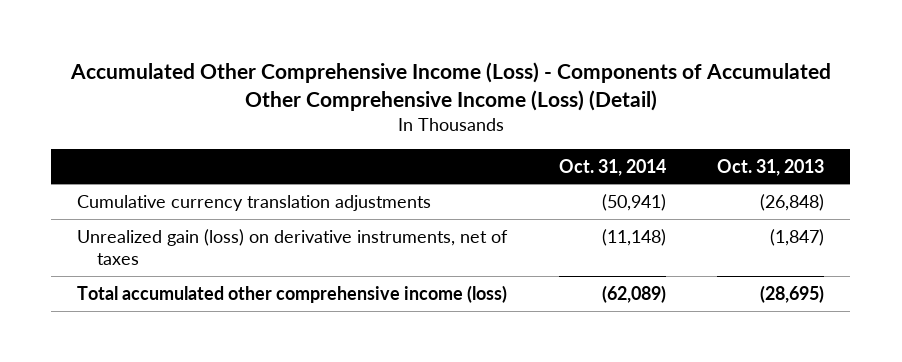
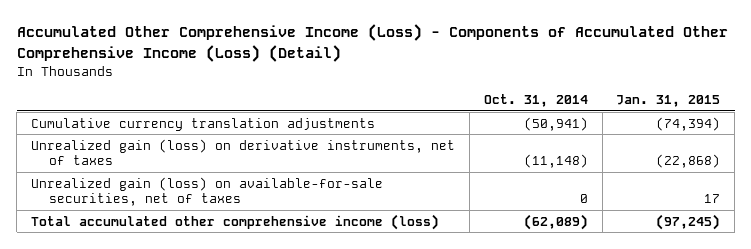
[717,158,825,176] Oct. 31, 2013 -> none
none -> [616,95,721,108] Jan. 31, 2015
none -> [31,176,384,207] Unrealized gain (loss) on available-for-sale securities, net of taxes

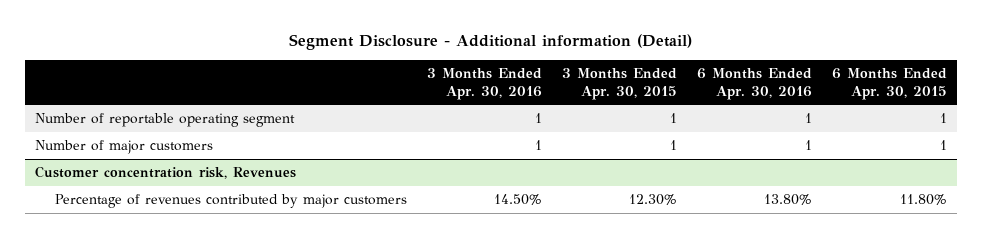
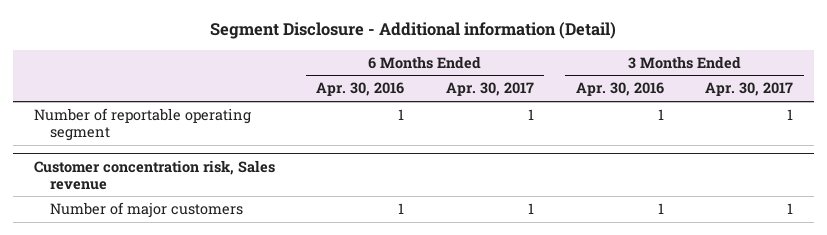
[562,68,678,100] 3 Months Ended Apr. 30, 2015 -> none
[832,68,948,100] 6 Months Ended Apr. 30, 2015 -> none
none -> [445,82,534,97] Apr. 30, 2017
none -> [705,82,794,97] Apr. 30, 2017
none -> [33,159,275,190] Customer concentration risk, Sales revenue
[35,166,297,180] Customer concentration risk, Revenues -> none
[55,194,408,209] Percentage of revenues contributed by major customers -> none

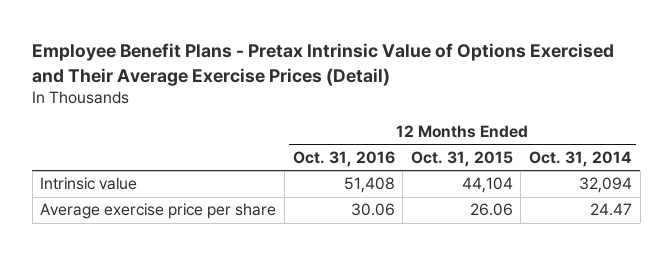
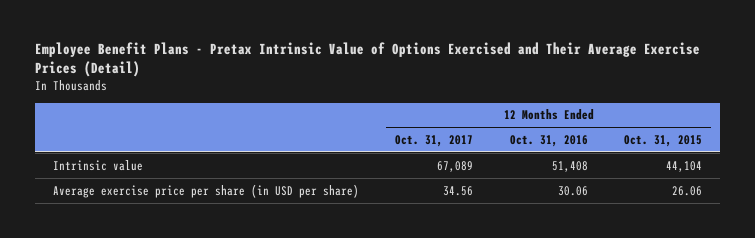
[528,151,632,168] Oct. 31, 2014 -> none
none -> [395,134,474,147] Oct. 31, 2017
[40,203,277,220] Average exercise price per share -> [52,183,359,198] Average exercise price per share (in USD per share)

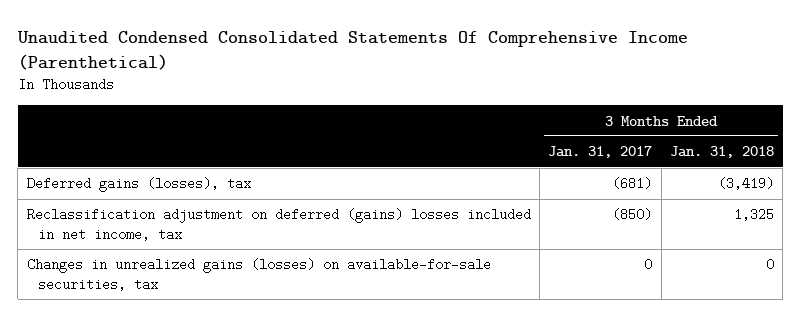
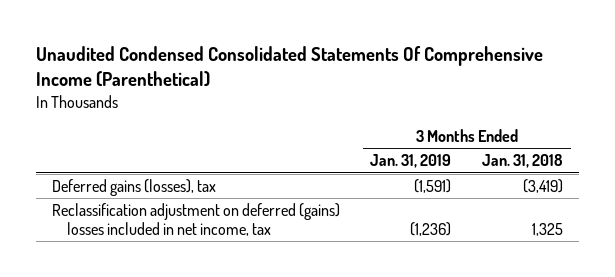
[548,146,653,159] Jan. 31, 2017 -> none
none -> [370,154,452,169] Jan. 31, 2019
[26,258,491,291] Changes in unrealized gains (losses) on available-for-sale securities, tax -> none

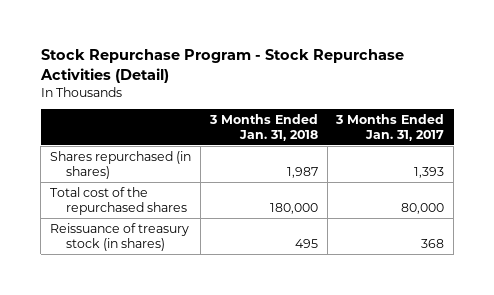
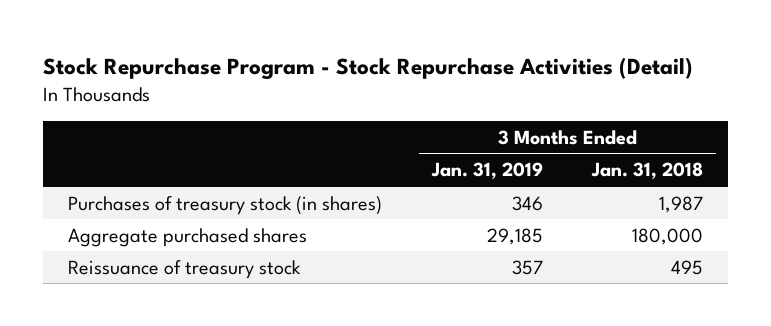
[335,113,445,142] 3 Months Ended Jan. 31, 2017 -> none
none -> [430,162,543,180] Jan. 31, 2019
[49,150,191,179] Shares repurchased (in shares) -> [68,195,383,215] Purchases of treasury stock (in shares)
[49,186,188,215] Total cost of the repurchased shares -> [68,227,308,247] Aggregate purchased shares
[49,222,189,251] Reissuance of treasury stock (in shares) -> [68,259,302,279] Reissuance of treasury stock

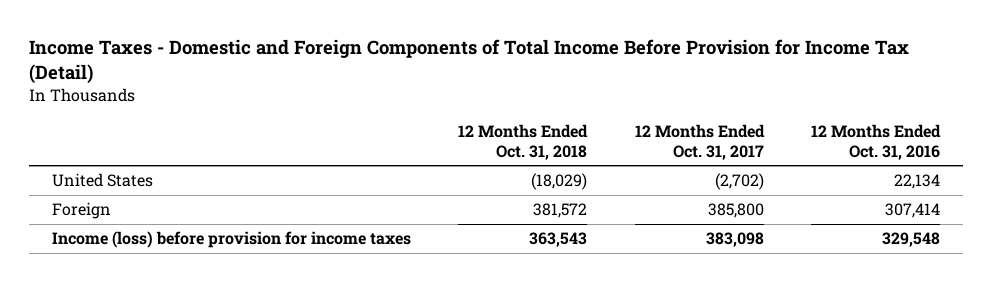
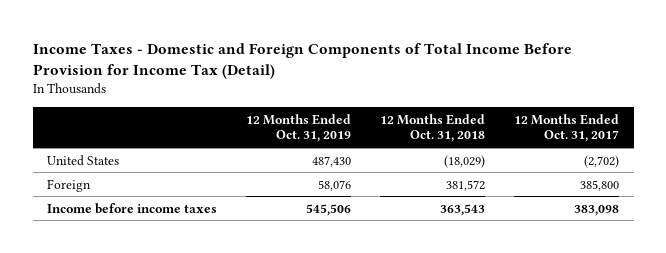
[810,124,941,160] 12 Months Ended Oct. 31, 2016 -> none
none -> [246,113,352,143] 12 Months Ended Oct. 31, 2019
[52,231,412,249] Income (loss) before provision for income taxes -> [47,202,218,214] Income before income taxes

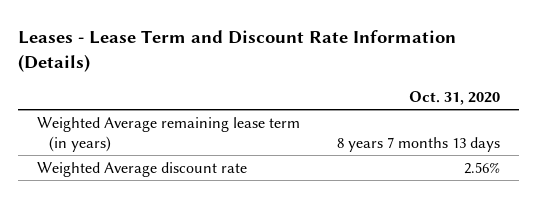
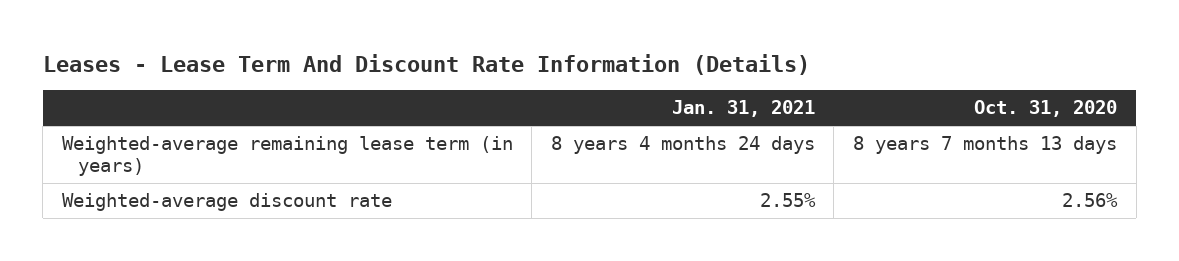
[17,29,456,72] Leases - Lease Term and Discount Rate Information (Details) -> [42,53,810,75] Leases - Lease Term And Discount Rate Information (Details)
none -> [671,100,815,118] Jan. 31, 2021
[36,116,300,152] Weighted Average remaining lease term (in years) -> [61,136,513,176] Weighted-average remaining lease term (in years)
[36,161,247,177] Weighted Average discount rate -> [61,193,392,212] Weighted-average discount rate

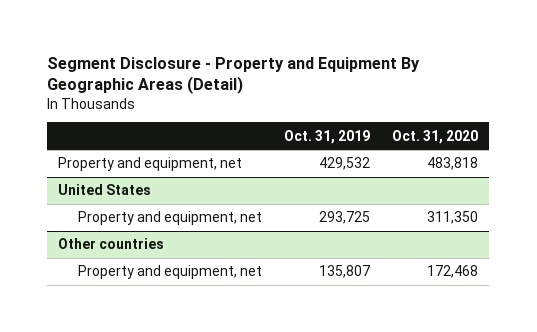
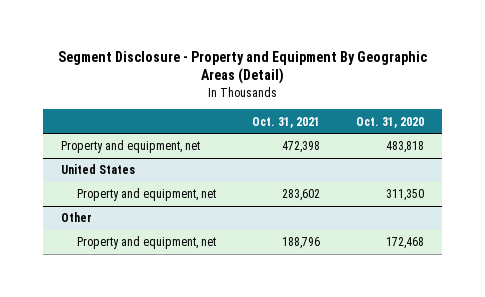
[283,129,370,144] Oct. 31, 2019 -> none
none -> [252,116,321,128] Oct. 31, 2021
[58,238,165,250] Other countries -> [60,212,92,223] Other

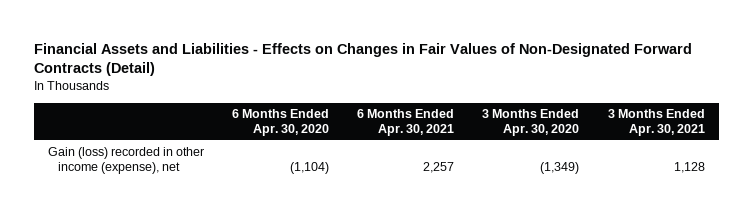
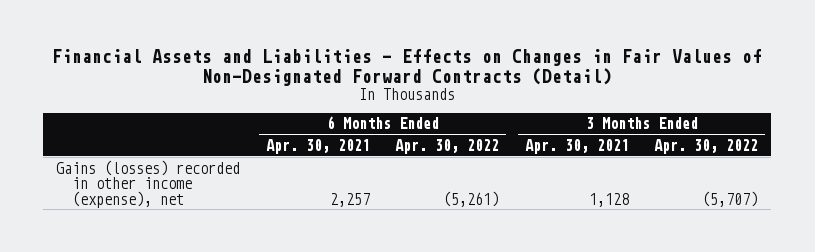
[232,108,330,137] 6 Months Ended Apr. 30, 2020 -> none
[482,108,580,137] 3 Months Ended Apr. 30, 2020 -> none
none -> [395,138,500,154] Apr. 30, 2022
none -> [654,138,759,154] Apr. 30, 2022
[48,147,205,175] Gain (loss) recorded in other income (expense), net -> [56,159,241,208] Gains (losses) recorded in other income (expense), net

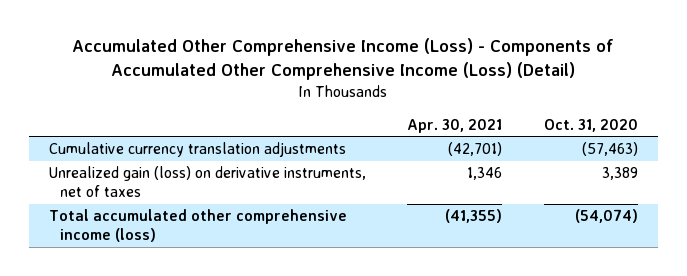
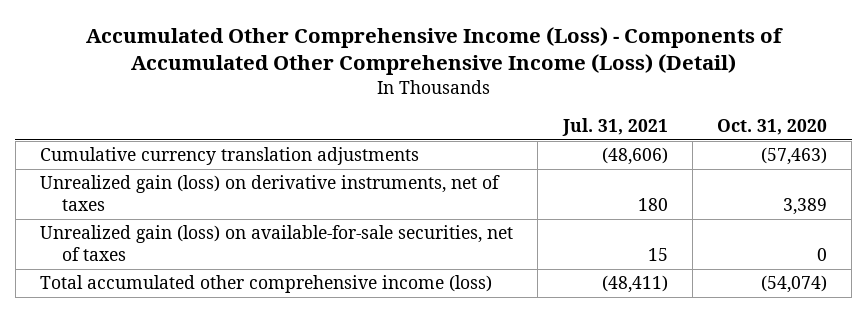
[407,118,503,133] Apr. 30, 2021 -> none
none -> [561,118,668,137] Jul. 31, 2021
none -> [40,225,514,262] Unrealized gain (loss) on available-for-sale securities, net of taxes

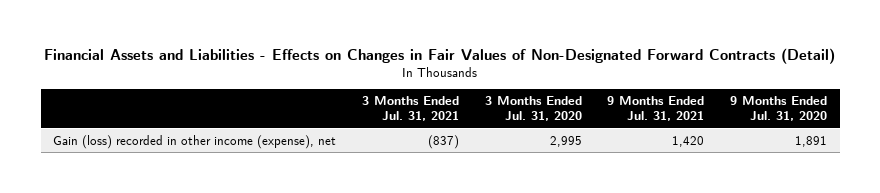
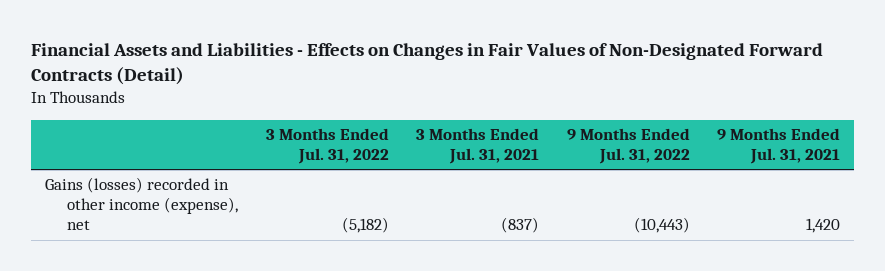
[484,96,582,122] 3 Months Ended Jul. 31, 2020 -> none
[729,96,827,122] 9 Months Ended Jul. 31, 2020 -> none
none -> [265,128,389,165] 3 Months Ended Jul. 31, 2022
none -> [566,128,690,165] 9 Months Ended Jul. 31, 2022
[53,134,337,149] Gain (loss) recorded in other income (expense), net -> [44,177,239,231] Gains (losses) recorded in other income (expense), net

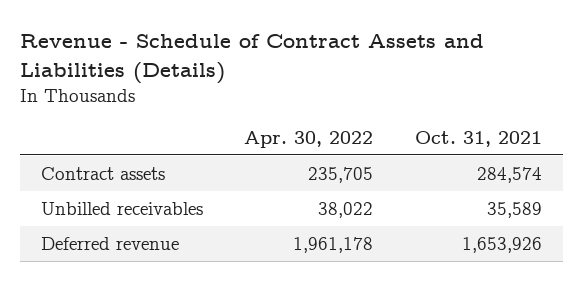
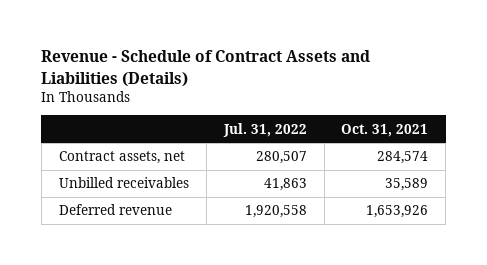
[244,130,374,148] Apr. 30, 2022 -> none
none -> [222,122,307,137] Jul. 31, 2022
[40,166,165,180] Contract assets -> [58,151,185,165] Contract assets, net

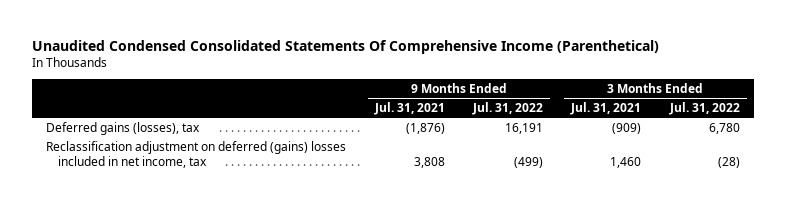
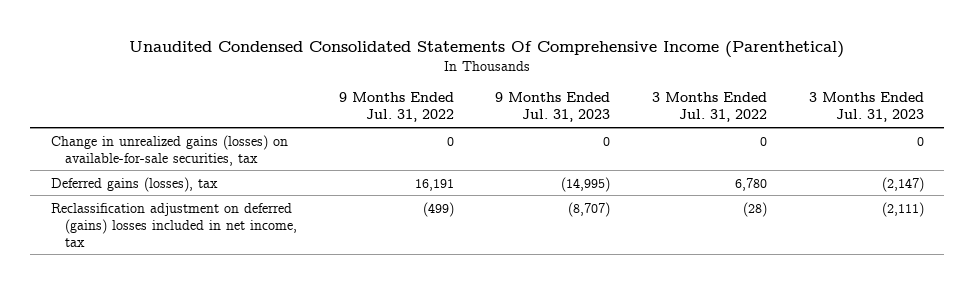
[373,102,445,116] Jul. 31, 2021 -> none
[570,102,642,116] Jul. 31, 2021 -> none
none -> [495,92,611,123] 9 Months Ended Jul. 31, 2023
none -> [808,92,924,123] 3 Months Ended Jul. 31, 2023
none -> [50,134,288,166] Change in unrealized gains (losses) on available-for-sale securities, tax

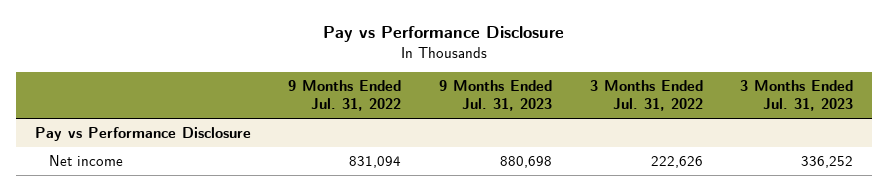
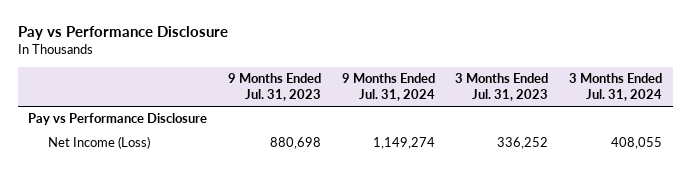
[288,80,402,112] 9 Months Ended Jul. 31, 2022 -> none
[589,80,703,112] 3 Months Ended Jul. 31, 2022 -> none
none -> [341,73,435,101] 9 Months Ended Jul. 31, 2024
none -> [569,73,663,101] 3 Months Ended Jul. 31, 2024
[49,155,124,167] Net income -> [47,136,150,150] Net Income (Loss)

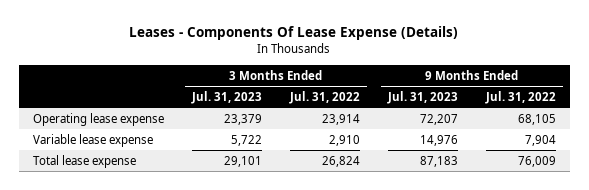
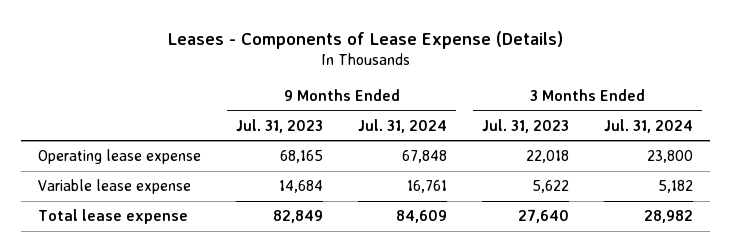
[129,26,459,41] Leases - Components Of Lease Expense (Details) -> [167,30,563,49] Leases - Components of Lease Expense (Details)
[288,90,360,104] Jul. 31, 2022 -> none
[484,90,556,104] Jul. 31, 2022 -> none
none -> [358,118,448,133] Jul. 31, 2024
none -> [603,118,693,133] Jul. 31, 2024
[224,113,263,125] 23,379 -> [526,150,570,164] 22,018
[419,113,458,125] 72,207 -> [280,150,324,164] 68,165
[231,134,263,146] 5,722 -> [532,180,570,194] 5,622
[419,134,458,146] 14,976 -> [279,180,324,194] 14,684
[224,155,263,167] 29,101 -> [518,209,570,224] 27,640
[419,155,458,167] 87,183 -> [273,210,324,224] 82,849

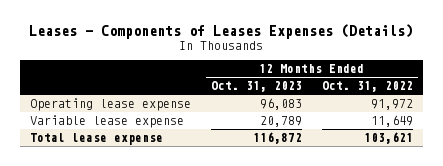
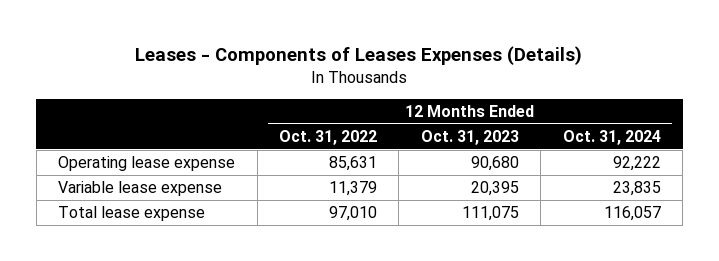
none -> [562,129,661,145] Oct. 31, 2024
[259,98,302,111] 96,083 -> [470,156,519,172] 90,680
[370,99,413,111] 91,972 -> [328,156,377,172] 85,631
[259,116,302,128] 20,789 -> [470,181,519,197] 20,395
[370,115,413,128] 11,649 -> [328,181,377,197] 11,379
[252,132,302,145] 116,872 -> [461,206,519,222] 111,075
[363,132,413,145] 103,621 -> [328,206,377,222] 97,010

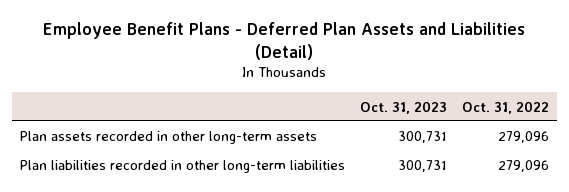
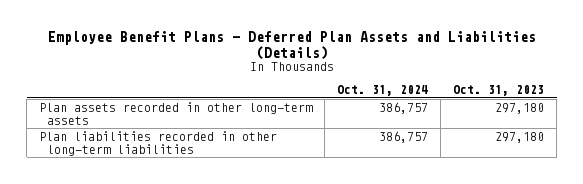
[43,21,526,60] Employee Benefit Plans - Deferred Plan Assets and Liabilities (Detail) -> [47,31,536,60] Employee Benefit Plans - Deferred Plan Assets and Liabilities (Details)
[462,100,550,114] Oct. 31, 2022 -> none
none -> [337,85,429,97] Oct. 31, 2024
[398,131,448,144] 300,731 -> [495,102,545,114] 297,180
[398,160,448,173] 300,731 -> [495,131,545,143] 297,180

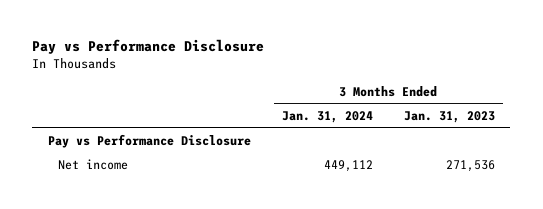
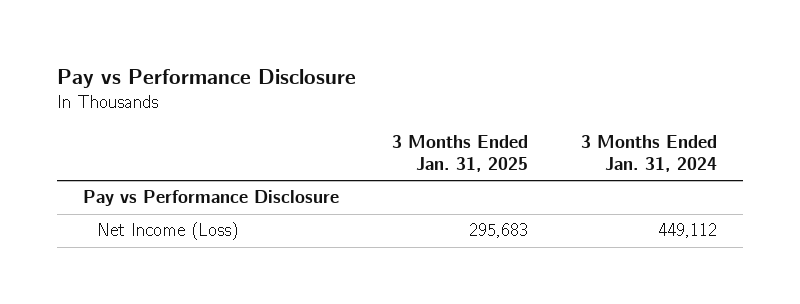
[403,111,495,124] Jan. 31, 2023 -> none
none -> [391,135,528,173] 3 Months Ended Jan. 31, 2025
[57,159,128,171] Net income -> [96,222,238,241] Net Income (Loss)

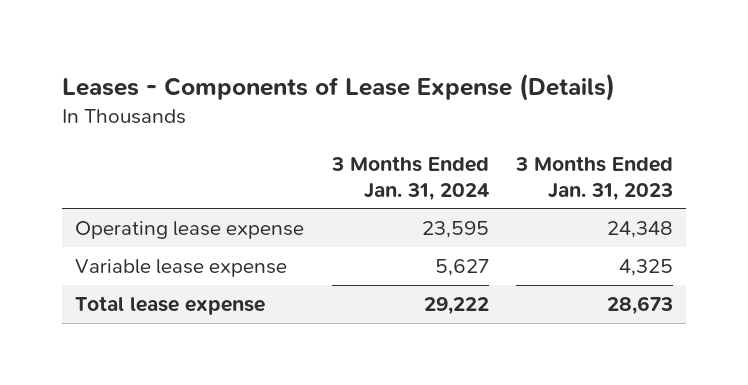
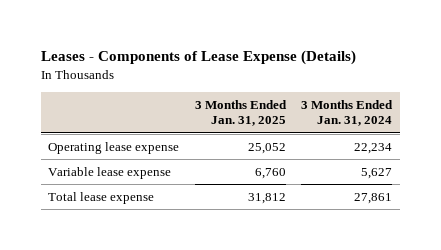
[514,156,673,201] 3 Months Ended Jan. 31, 2023 -> none
none -> [194,99,287,127] 3 Months Ended Jan. 31, 2025
[421,221,489,239] 23,595 -> [354,142,393,154] 22,234
[423,297,489,316] 29,222 -> [354,192,393,204] 27,861

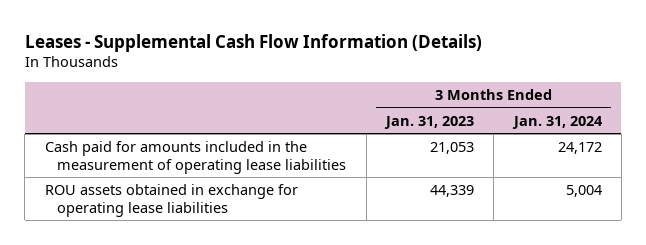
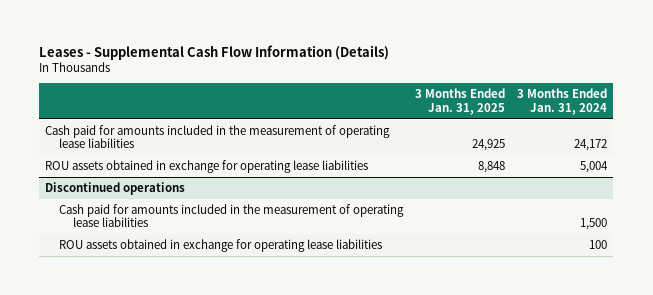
[384,115,475,129] Jan. 31, 2023 -> none
none -> [415,88,506,115] 3 Months Ended Jan. 31, 2025
none -> [45,182,186,196] Discontinued operations
none -> [59,204,405,228] Cash paid for amounts included in the measurement of operating lease liabilities
none -> [59,239,383,253] ROU assets obtained in exchange for operating lease liabilities

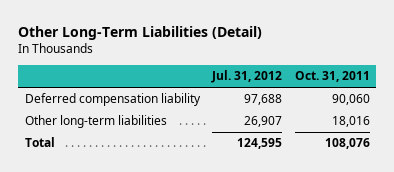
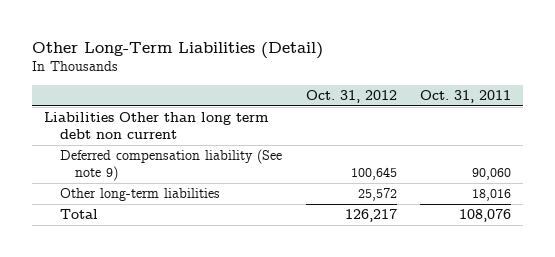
[211,70,283,84] Jul. 31, 2012 -> none
none -> [305,89,397,103] Oct. 31, 2012
none -> [44,112,270,140] Liabilities Other than long term debt non current
[24,93,201,107] Deferred compensation liability -> [59,149,282,182] Deferred compensation liability (See note 9)

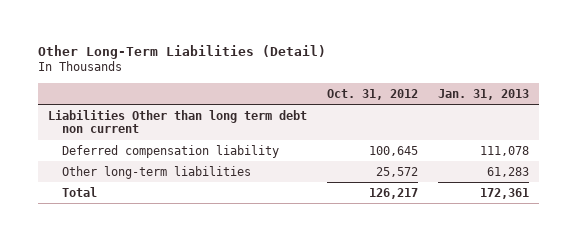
[420,89,512,103] Oct. 31, 2011 -> none
none -> [438,88,530,100] Jan. 31, 2013
[59,149,282,182] Deferred compensation liability (See note 9) -> [61,144,279,158] Deferred compensation liability

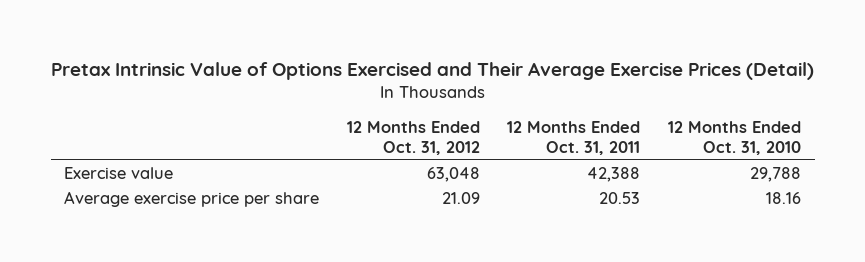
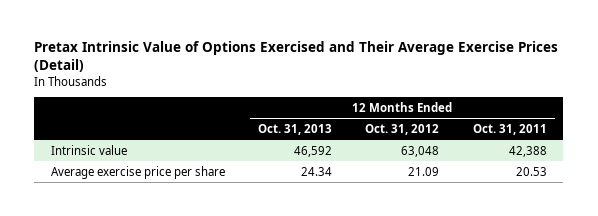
[667,120,801,156] 12 Months Ended Oct. 31, 2010 -> none
none -> [258,124,333,136] Oct. 31, 2013
[64,167,174,180] Exercise value -> [50,144,127,155] Intrinsic value

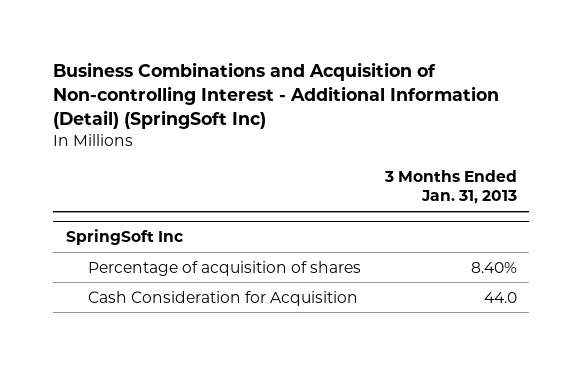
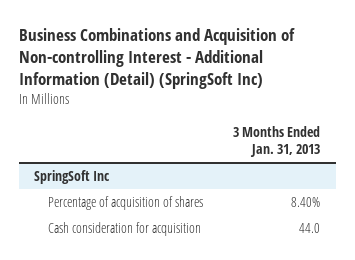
[87,290,358,306] Cash Consideration for Acquisition -> [48,222,202,237] Cash consideration for acquisition

